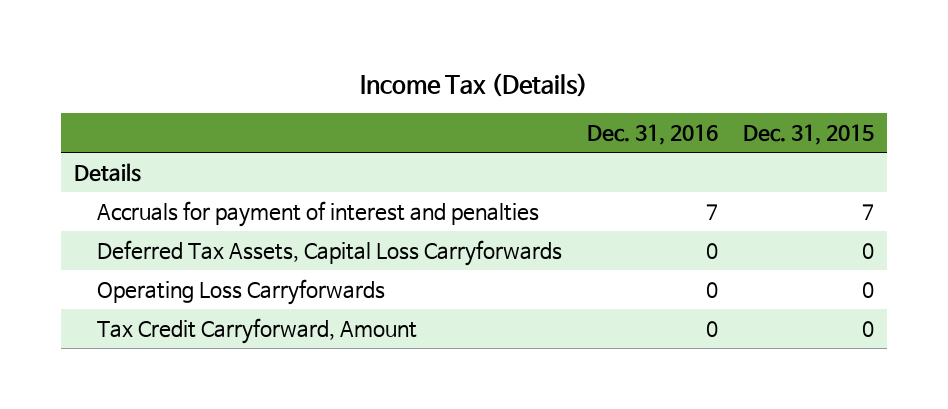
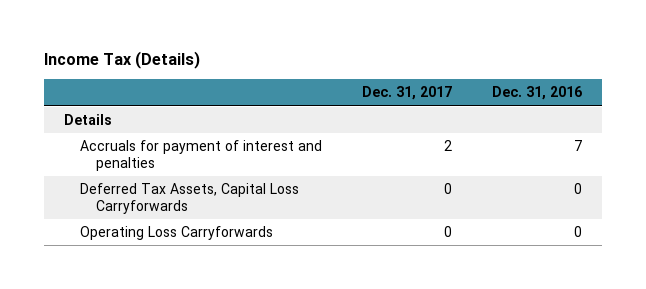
[743,124,875,146] Dec. 31, 2015 -> none
none -> [361,86,452,101] Dec. 31, 2017
[96,317,417,344] Tax Credit Carryforward, Amount -> none

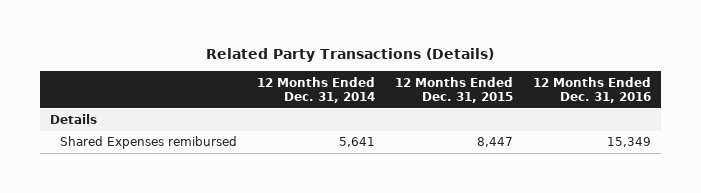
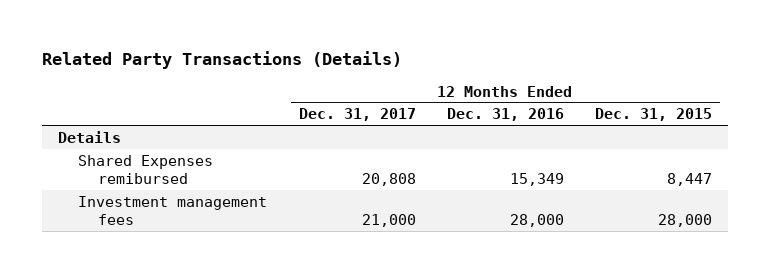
[256,76,375,104] 12 Months Ended Dec. 31, 2014 -> none
none -> [298,108,416,122] Dec. 31, 2017
none -> [78,195,268,225] Investment management fees

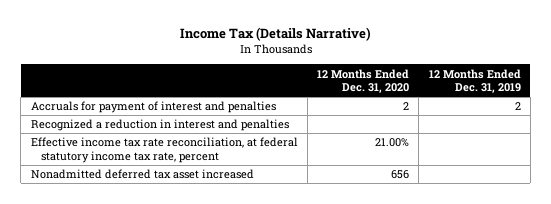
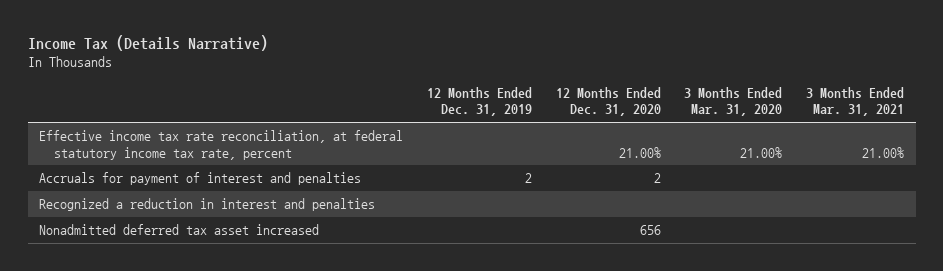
none -> [684,86,783,117] 3 Months Ended Mar. 31, 2020
none -> [805,86,904,117] 3 Months Ended Mar. 31, 2021
[30,137,298,163] Effective income tax rate reconciliation, at federal statutory income tax rate, percent -> [39,130,404,160] Effective income tax rate reconciliation, at federal statutory income tax rate, percent

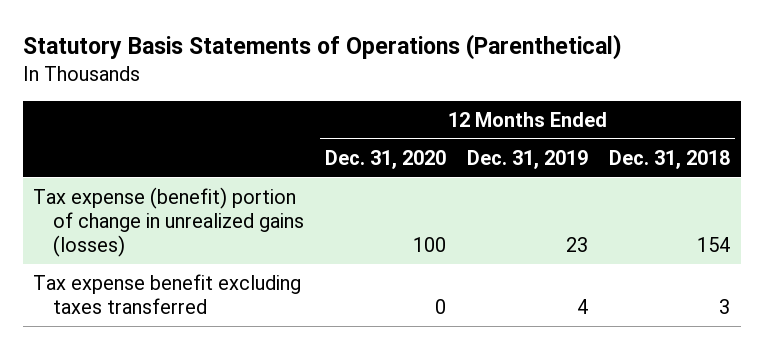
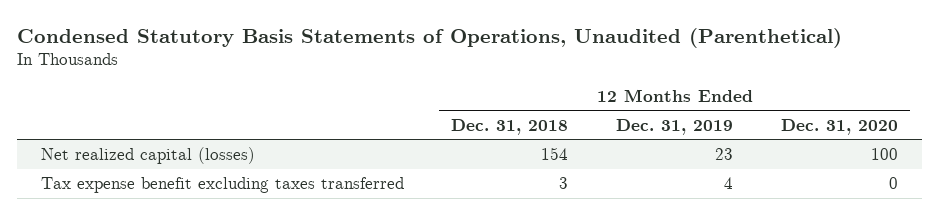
[22,33,622,60] Statutory Basis Statements of Operations (Parenthetical) -> [16,27,842,48] Condensed Statutory Basis Statements of Operations, Unaudited (Parenthetical)
[33,187,304,257] Tax expense (benefit) portion of change in unrealized gains (losses) -> [40,147,255,165] Net realized capital (losses)

